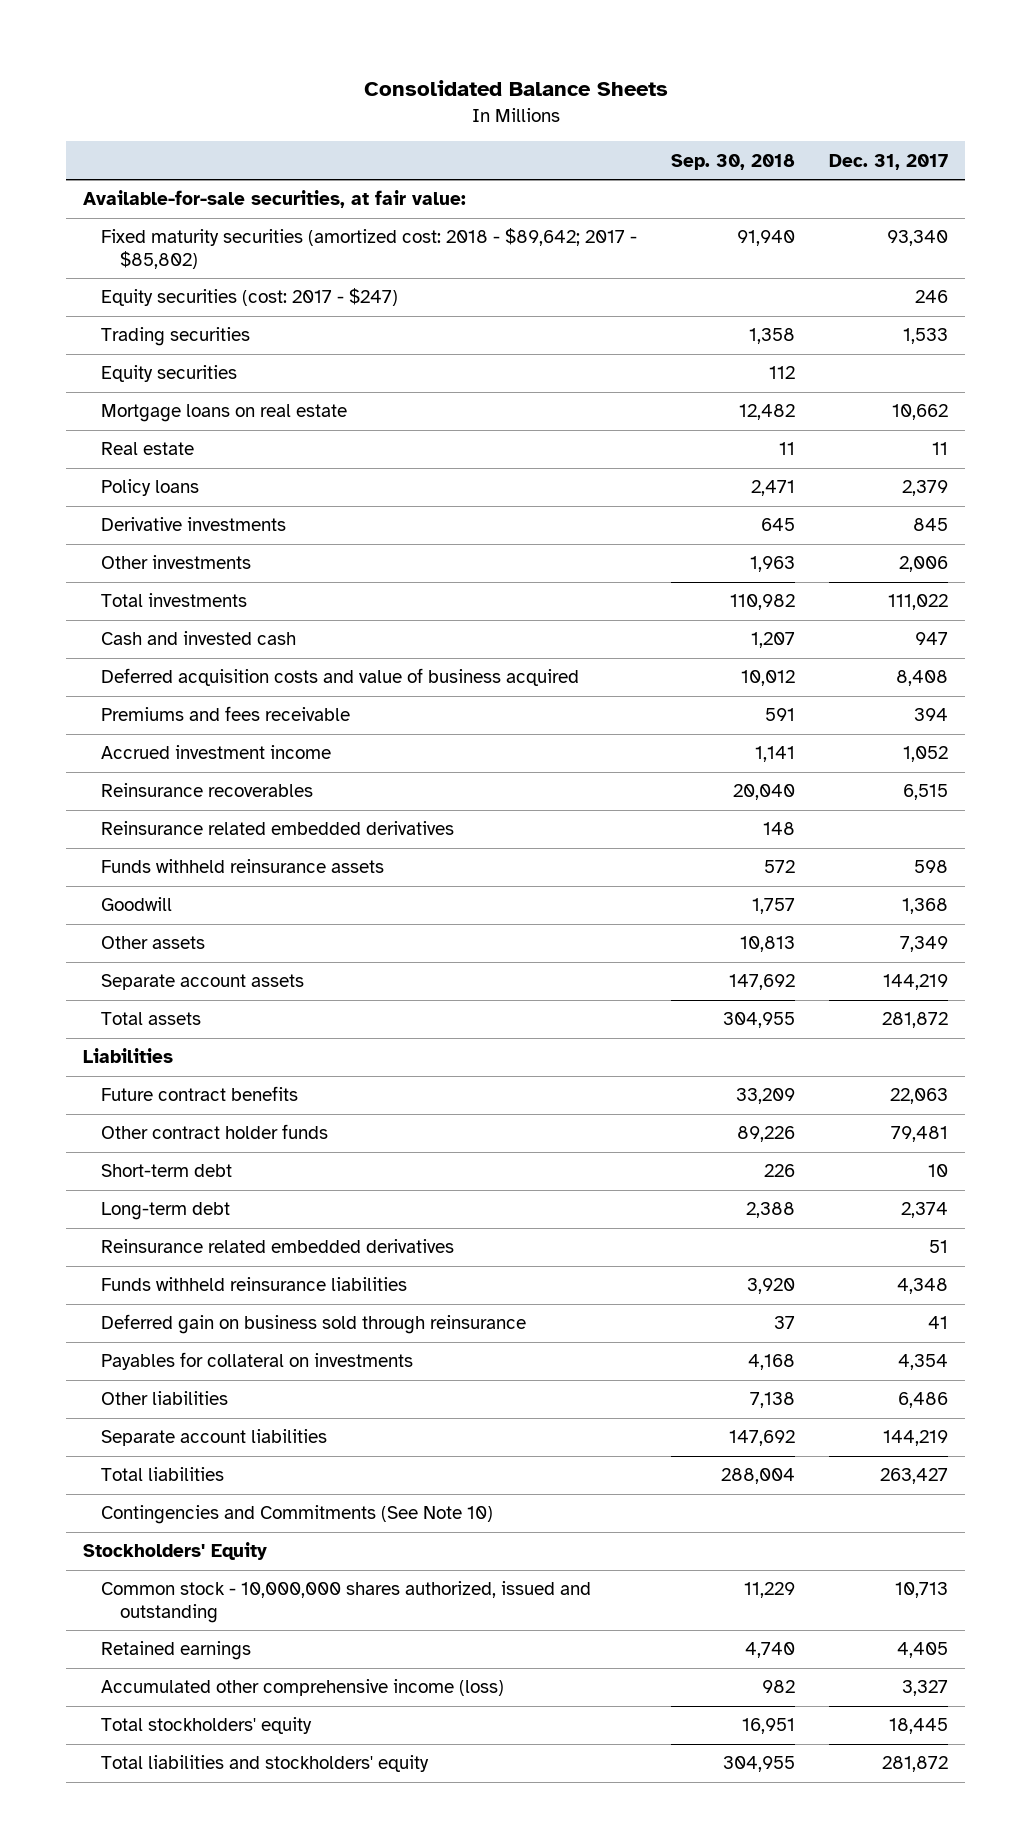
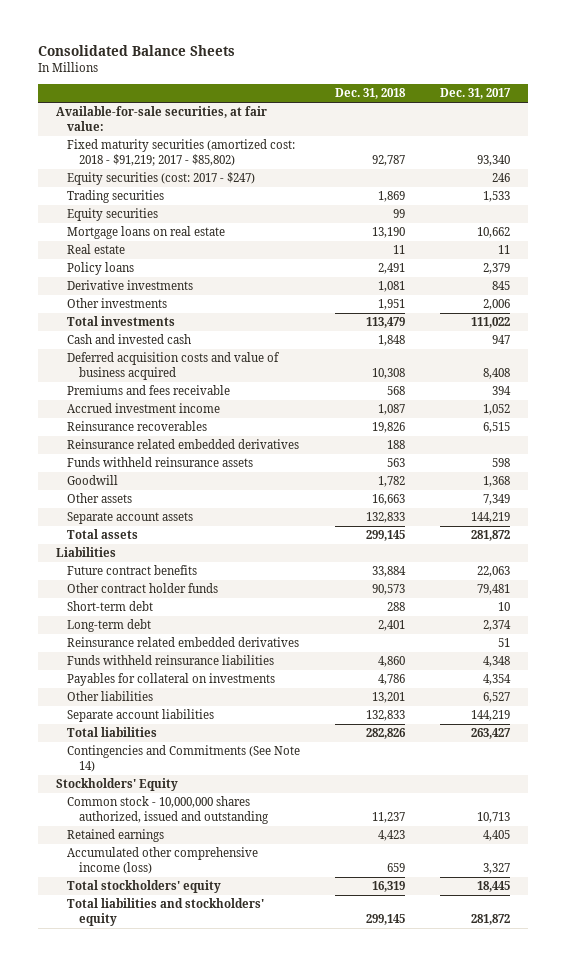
[671,153,796,170] Sep. 30, 2018 -> none
none -> [335,88,407,100] Dec. 31, 2018
[101,228,638,270] Fixed maturity securities (amortized cost: 2018 - $89,642; 2017 - $85,802) -> [67,139,296,167] Fixed maturity securities (amortized cost: 2018 - $91,219; 2017 - $85,802)
[101,1314,527,1335] Deferred gain on business sold through reinsurance -> none
[897,1392,948,1409] 6,486 -> [483,692,511,704] 6,527
[101,1505,494,1525] Contingencies and Commitments (See Note 10) -> [67,745,301,773] Contingencies and Commitments (See Note 14)

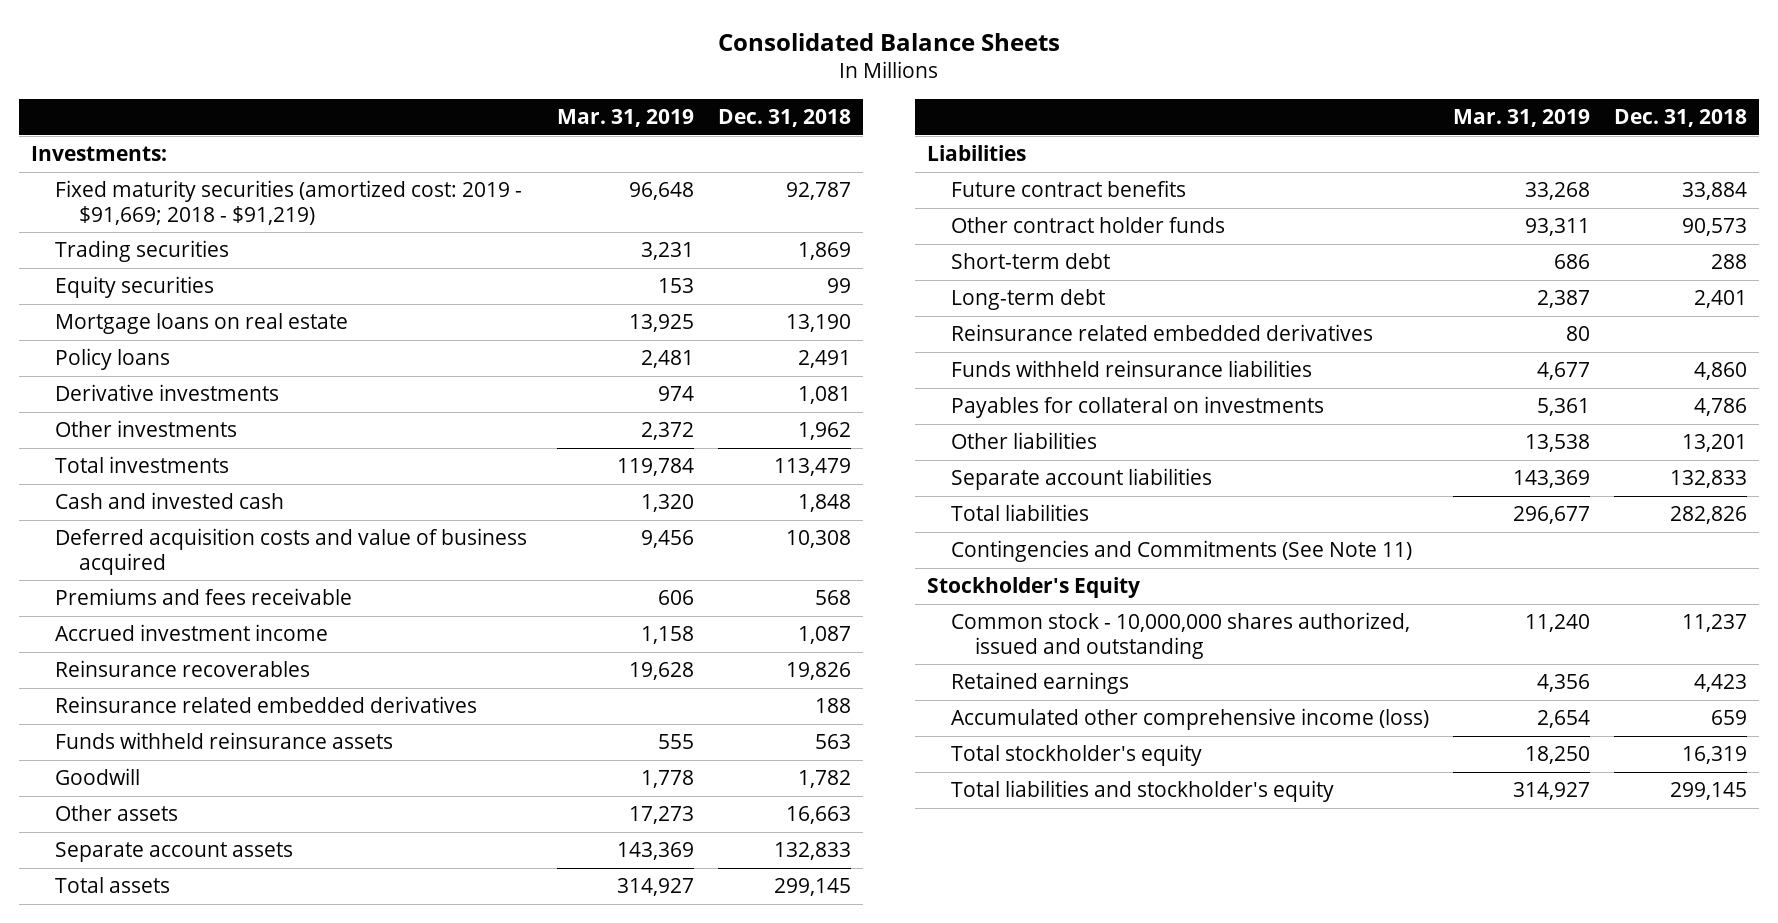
[440,88,512,100] Dec. 31, 2017 -> none
none -> [557,108,695,127] Mar. 31, 2019
[55,106,267,132] Available-for-sale securities, at fair value: -> none
[67,172,256,186] Equity securities (cost: 2017 - $247) -> none
none -> [30,146,167,162] Investments:
[67,139,296,167] Fixed maturity securities (amortized cost: 2018 - $91,219; 2017 - $85,802) -> [54,180,522,225] Fixed maturity securities (amortized cost: 2019 - $91,669; 2018 - $91,219)
[67,244,126,255] Real estate -> none
[378,299,406,311] 1,951 -> [798,422,852,441] 1,962
[67,745,301,773] Contingencies and Commitments (See Note 14) -> [950,540,1412,563] Contingencies and Commitments (See Note 11)
[55,778,178,792] Stockholders' Equity -> [926,577,1140,599] Stockholder's Equity
[67,880,222,894] Total stockholders' equity -> [950,744,1202,767] Total stockholder's equity
[67,898,265,927] Total liabilities and stockholders' equity -> [950,780,1334,803] Total liabilities and stockholder's equity

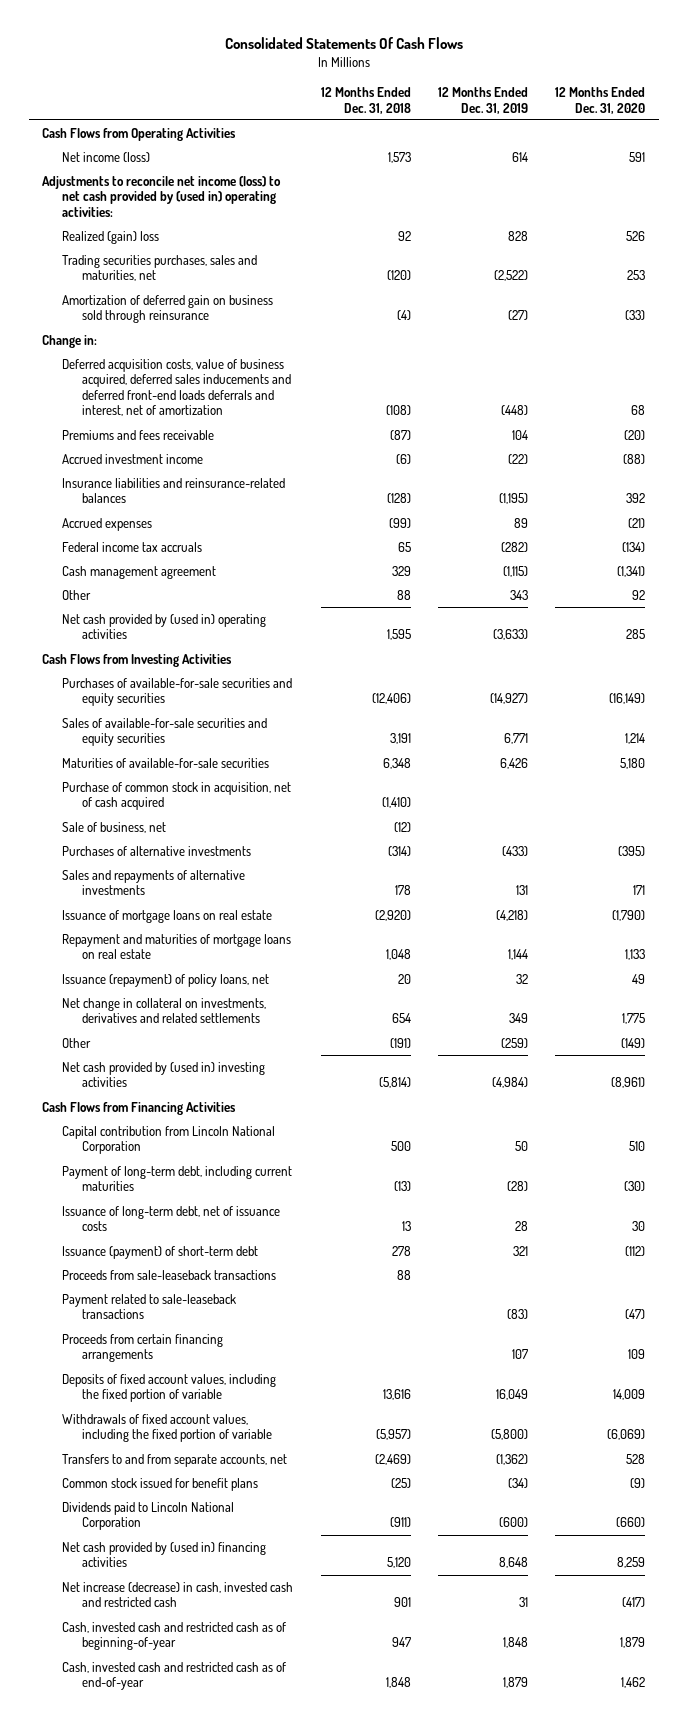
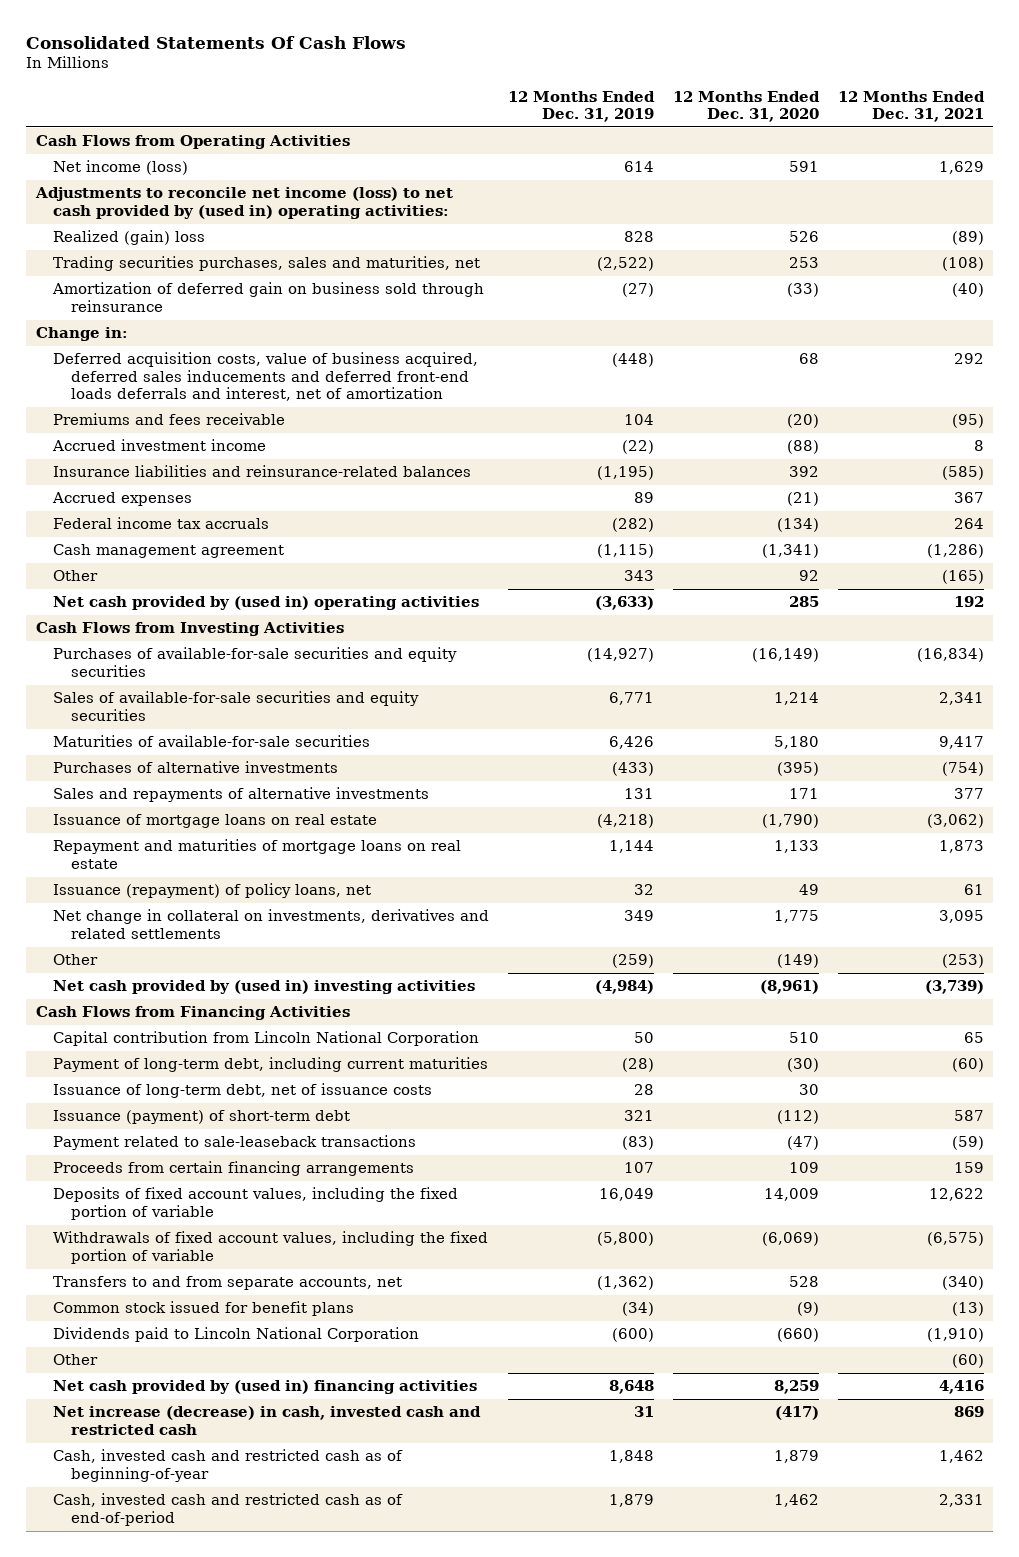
[320,87,411,114] 12 Months Ended Dec. 31, 2018 -> none
none -> [837,90,985,122] 12 Months Ended Dec. 31, 2021
[62,781,292,811] Purchase of common stock in acquisition, net of cash acquired -> none
[62,821,167,833] Sale of business, net -> none
[62,1269,277,1280] Proceeds from sale-leaseback transactions -> none
none -> [53,1354,99,1366] Other
[62,1661,287,1691] Cash, invested cash and restricted cash as of end-of-year -> [53,1493,404,1526] Cash, invested cash and restricted cash as of end-of-period

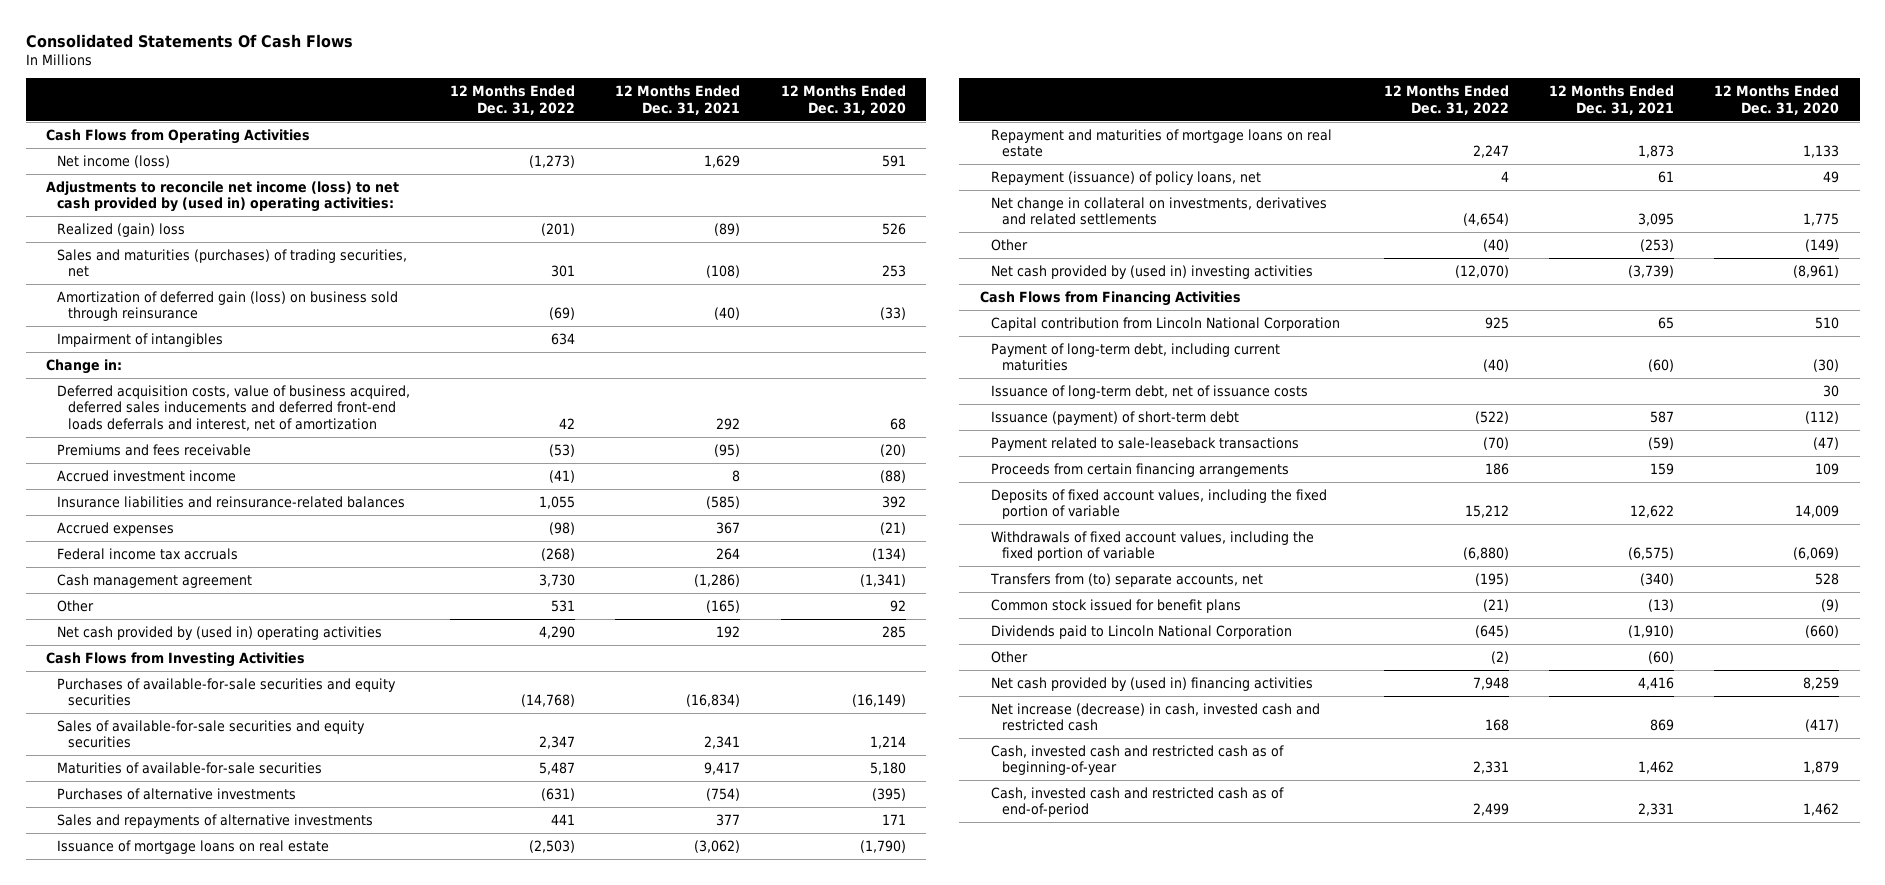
[508,90,656,122] 12 Months Ended Dec. 31, 2019 -> none
none -> [450,85,576,115] 12 Months Ended Dec. 31, 2022
[53,256,481,272] Trading securities purchases, sales and maturities, net -> [56,248,407,278] Sales and maturities (purchases) of trading securities, net
[52,282,485,312] Amortization of deferred gain on business sold through reinsurance -> [56,290,398,322] Amortization of deferred gain (loss) on business sold through reinsurance
none -> [56,332,223,347] Impairment of intangibles
[53,883,372,899] Issuance (repayment) of policy loans, net -> [990,170,1261,185] Repayment (issuance) of policy loans, net
[53,1276,403,1291] Transfers to and from separate accounts, net -> [989,572,1263,587] Transfers from (to) separate accounts, net

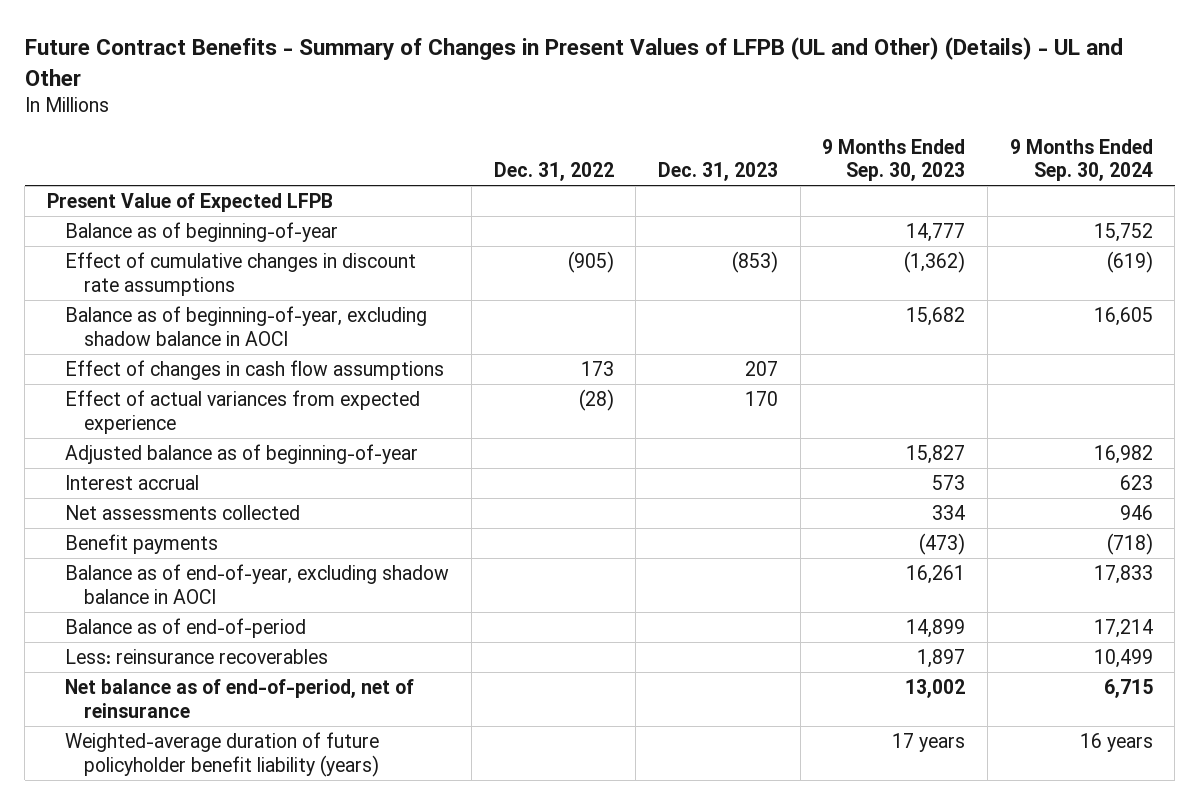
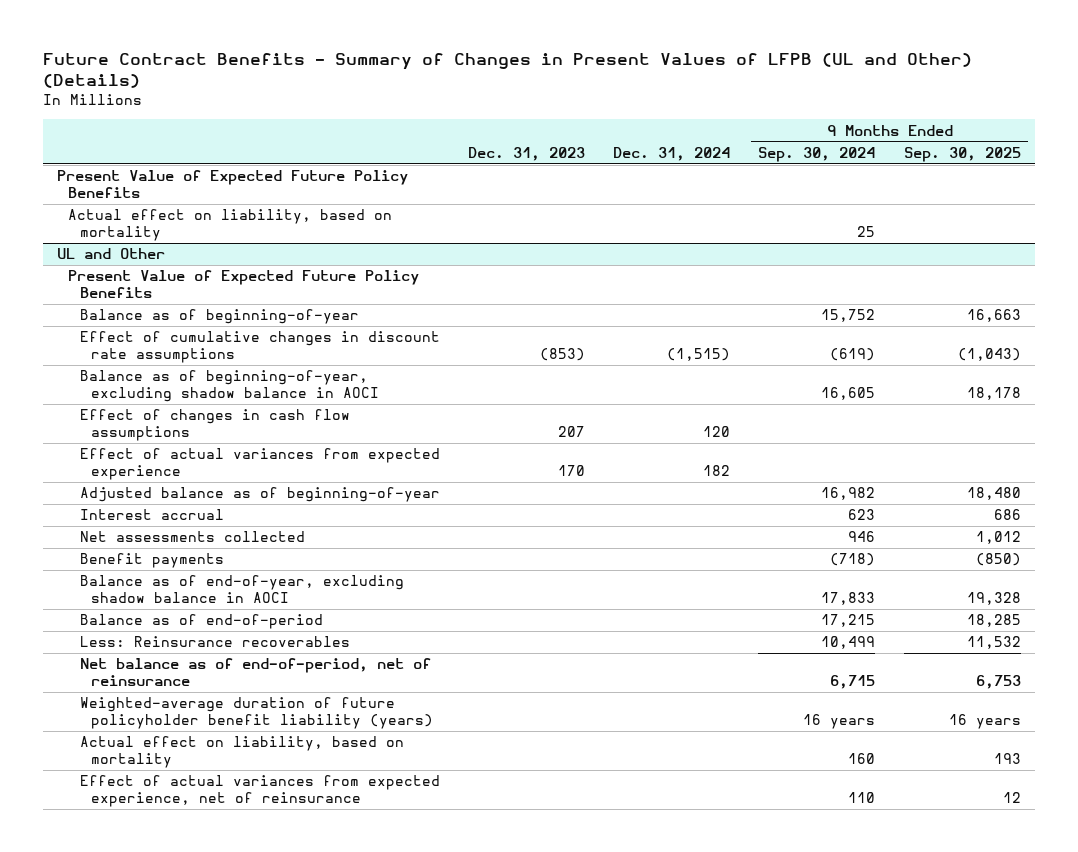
[24,37,1123,86] Future Contract Benefits - Summary of Changes in Present Values of LFPB (UL and Other) (Details) - UL and Other -> [42,52,972,89] Future Contract Benefits - Summary of Changes in Present Values of LFPB (UL and Other) (Details)
[493,162,614,182] Dec. 31, 2022 -> none
[822,138,966,182] 9 Months Ended Sep. 30, 2023 -> none
none -> [613,146,731,161] Dec. 31, 2024
none -> [903,146,1021,162] Sep. 30, 2025
[46,192,333,212] Present Value of Expected LFPB -> [57,170,409,198] Present Value of Expected Future Policy Benefits
none -> [68,209,393,241] Actual effect on liability, based on mortality
none -> [57,248,166,260] UL and Other
none -> [68,270,420,298] Present Value of Expected Future Policy Benefits
[1093,618,1153,638] 17,214 -> [821,614,876,628] 17,215
[65,648,329,664] Less: reinsurance recoverables -> [79,636,350,648] Less: Reinsurance recoverables
none -> [79,736,404,768] Actual effect on liability, based on mortality
none -> [79,775,440,807] Effect of actual variances from expected experience, net of reinsurance

